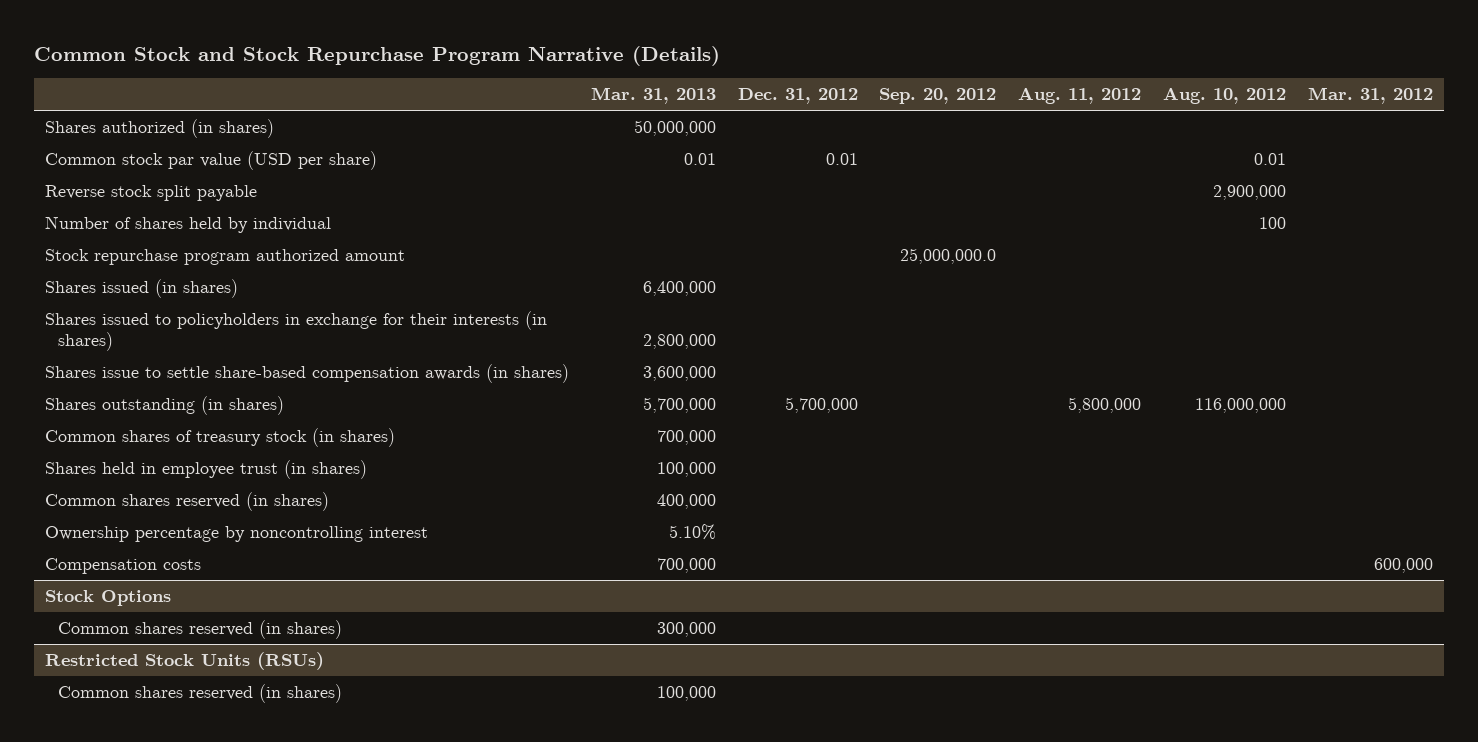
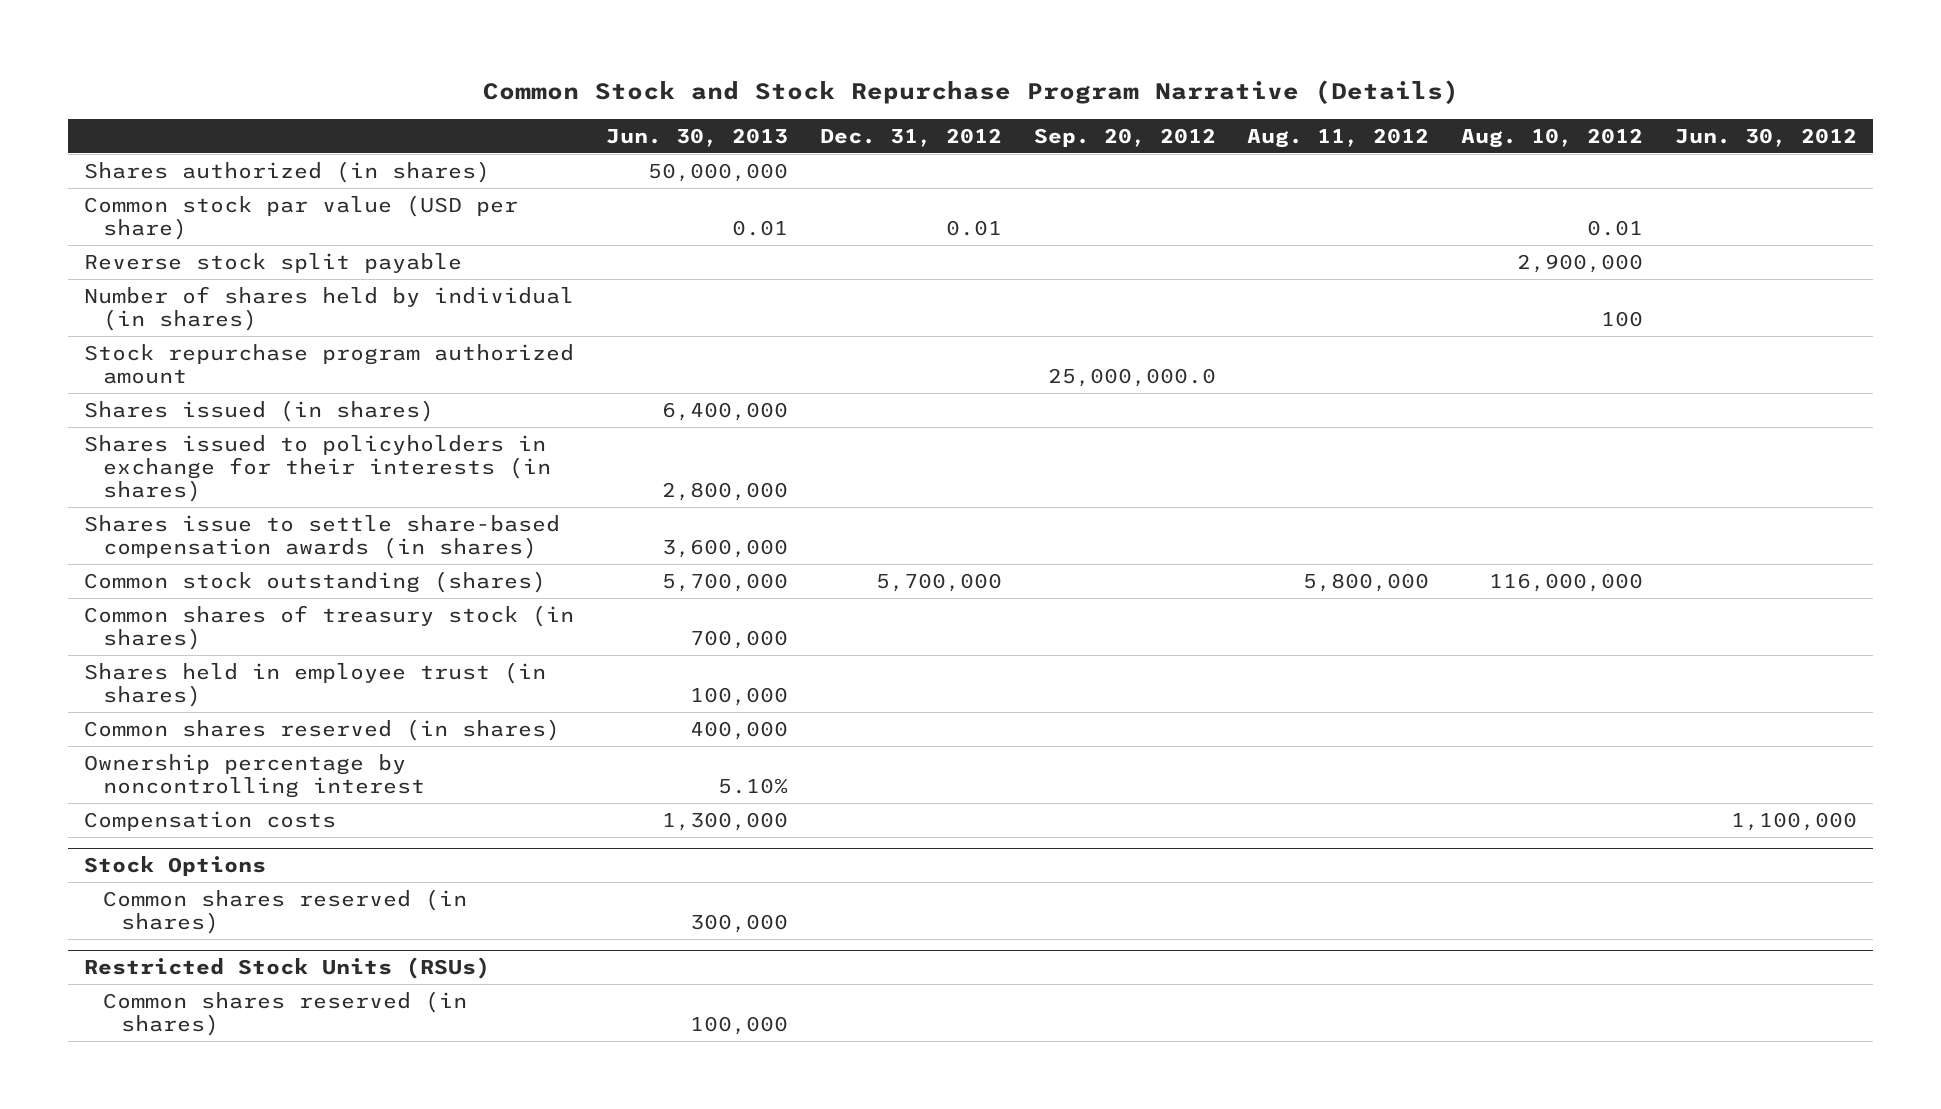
[590,87,716,105] Mar. 31, 2013 -> none
[1307,87,1433,105] Mar. 31, 2012 -> none
none -> [606,127,789,147] Jun. 30, 2013
none -> [1674,127,1857,147] Jun. 30, 2012
[45,216,332,234] Number of shares held by individual -> [84,285,575,331] Number of shares held by individual (in shares)
[45,396,285,416] Shares outstanding (in shares) -> [84,570,547,593] Common stock outstanding (shares)

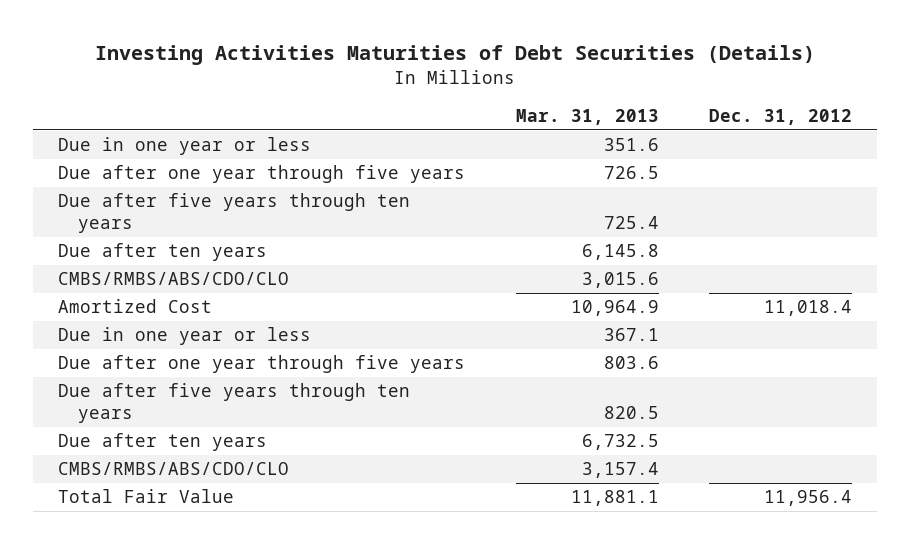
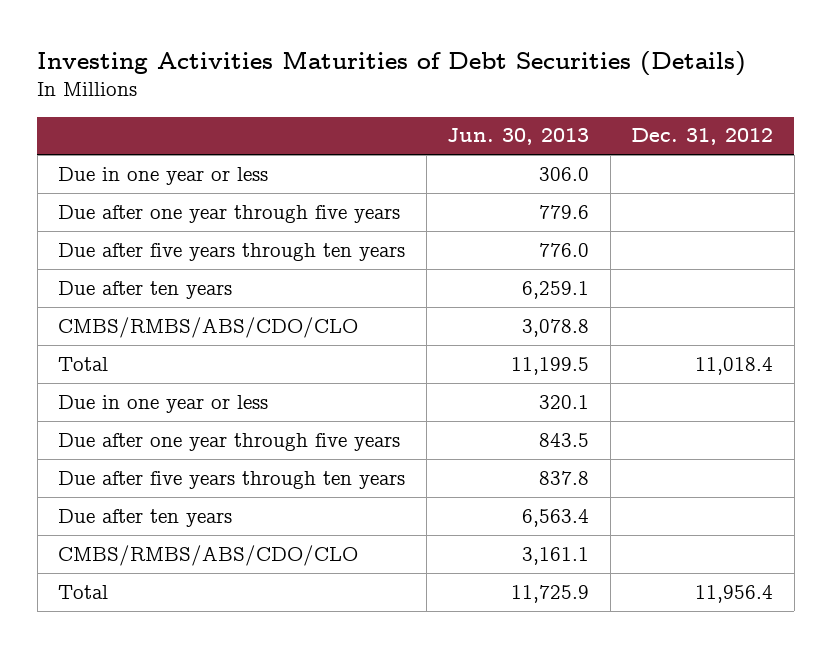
[515,108,659,125] Mar. 31, 2013 -> none
none -> [447,128,590,146] Jun. 30, 2013
[58,299,213,314] Amortized Cost -> [58,356,109,371] Total
[58,489,235,504] Total Fair Value -> [58,584,109,599] Total

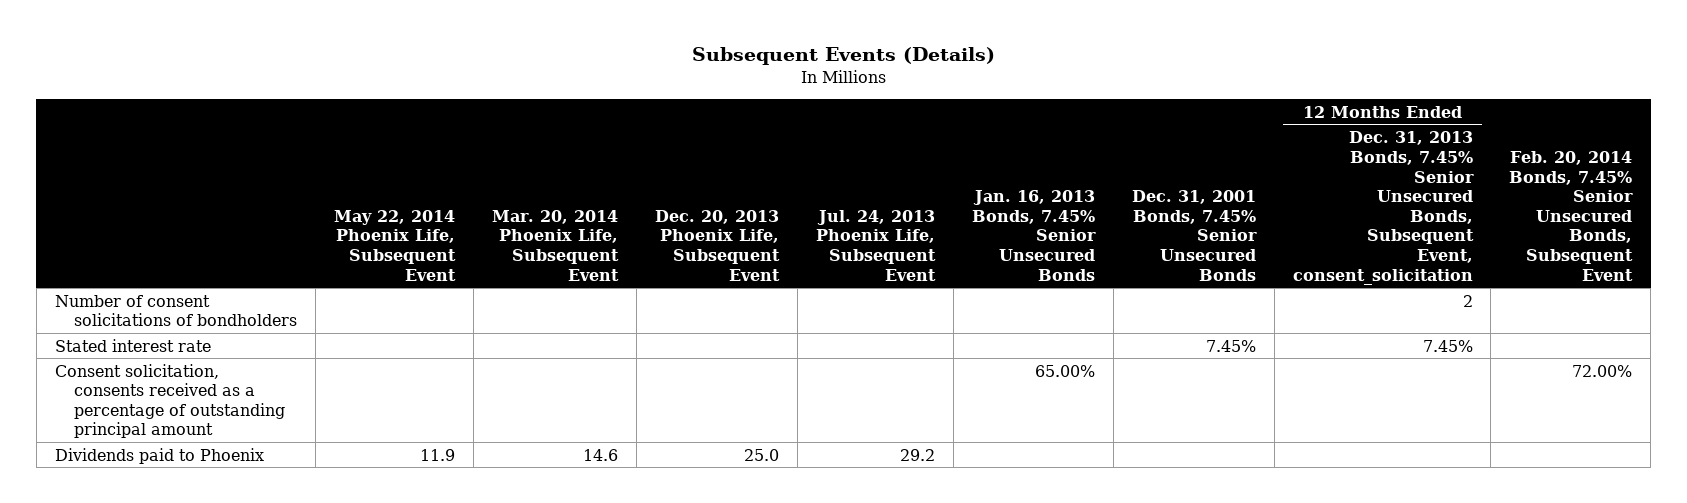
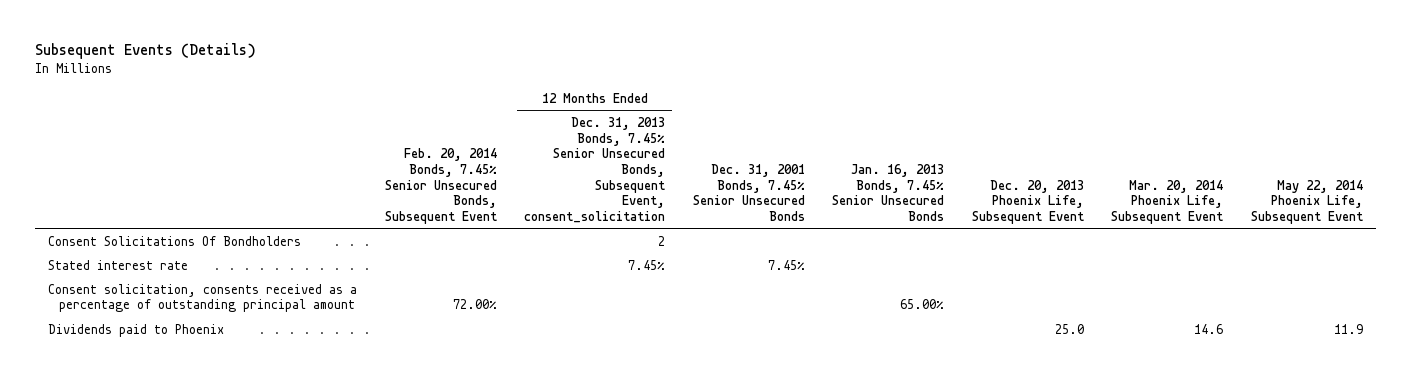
[815,209,936,281] Jul. 24, 2013 Phoenix Life, Subsequent Event -> none
[54,294,298,327] Number of consent solicitations of bondholders -> [48,235,302,246] Consent Solicitations Of Bondholders

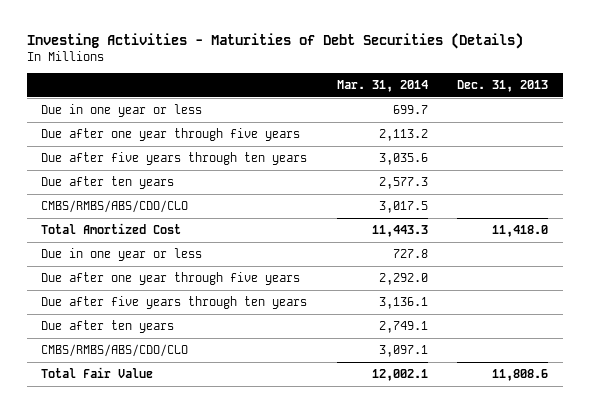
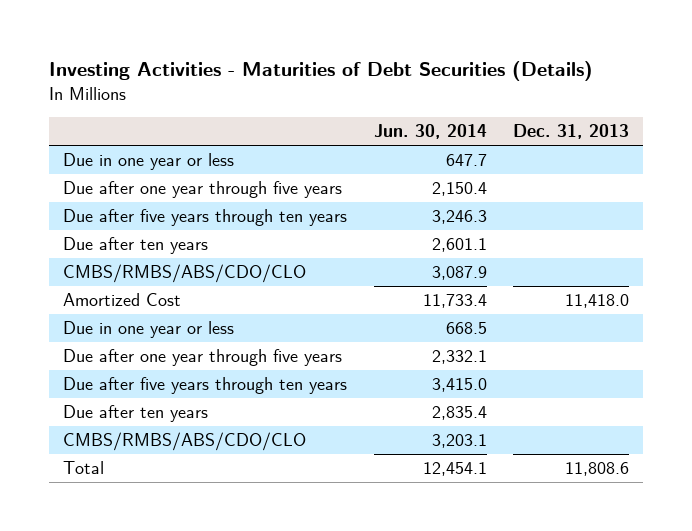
[336,79,428,92] Mar. 31, 2014 -> none
none -> [373,124,487,140] Jun. 30, 2014
[41,223,182,235] Total Amortized Cost -> [62,293,181,307] Amortized Cost
[41,367,154,379] Total Fair Value -> [62,461,104,475] Total

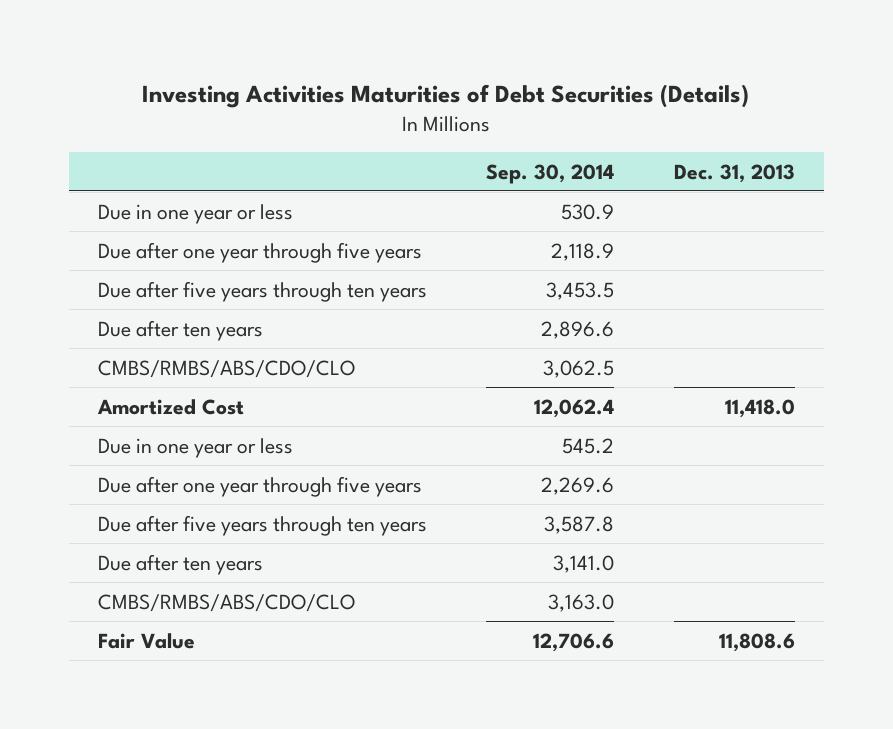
[49,61,594,82] Investing Activities - Maturities of Debt Securities (Details) -> [142,83,750,108] Investing Activities Maturities of Debt Securities (Details)
[373,124,487,140] Jun. 30, 2014 -> none
none -> [486,163,615,184] Sep. 30, 2014
[62,461,104,475] Total -> [98,632,196,649] Fair Value

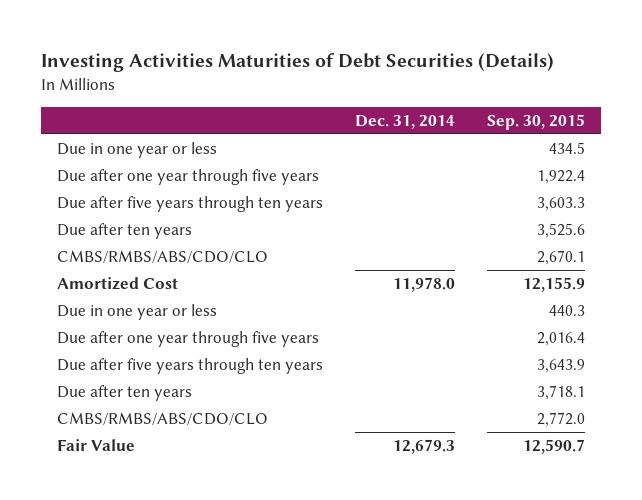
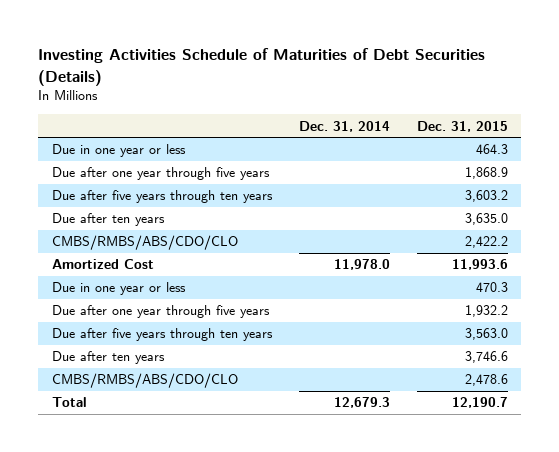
[40,53,554,73] Investing Activities Maturities of Debt Securities (Details) -> [37,47,485,86] Investing Activities Schedule of Maturities of Debt Securities (Details)
[487,113,586,130] Sep. 30, 2015 -> none
none -> [416,120,508,132] Dec. 31, 2015
[57,439,136,452] Fair Value -> [51,397,87,408] Total

